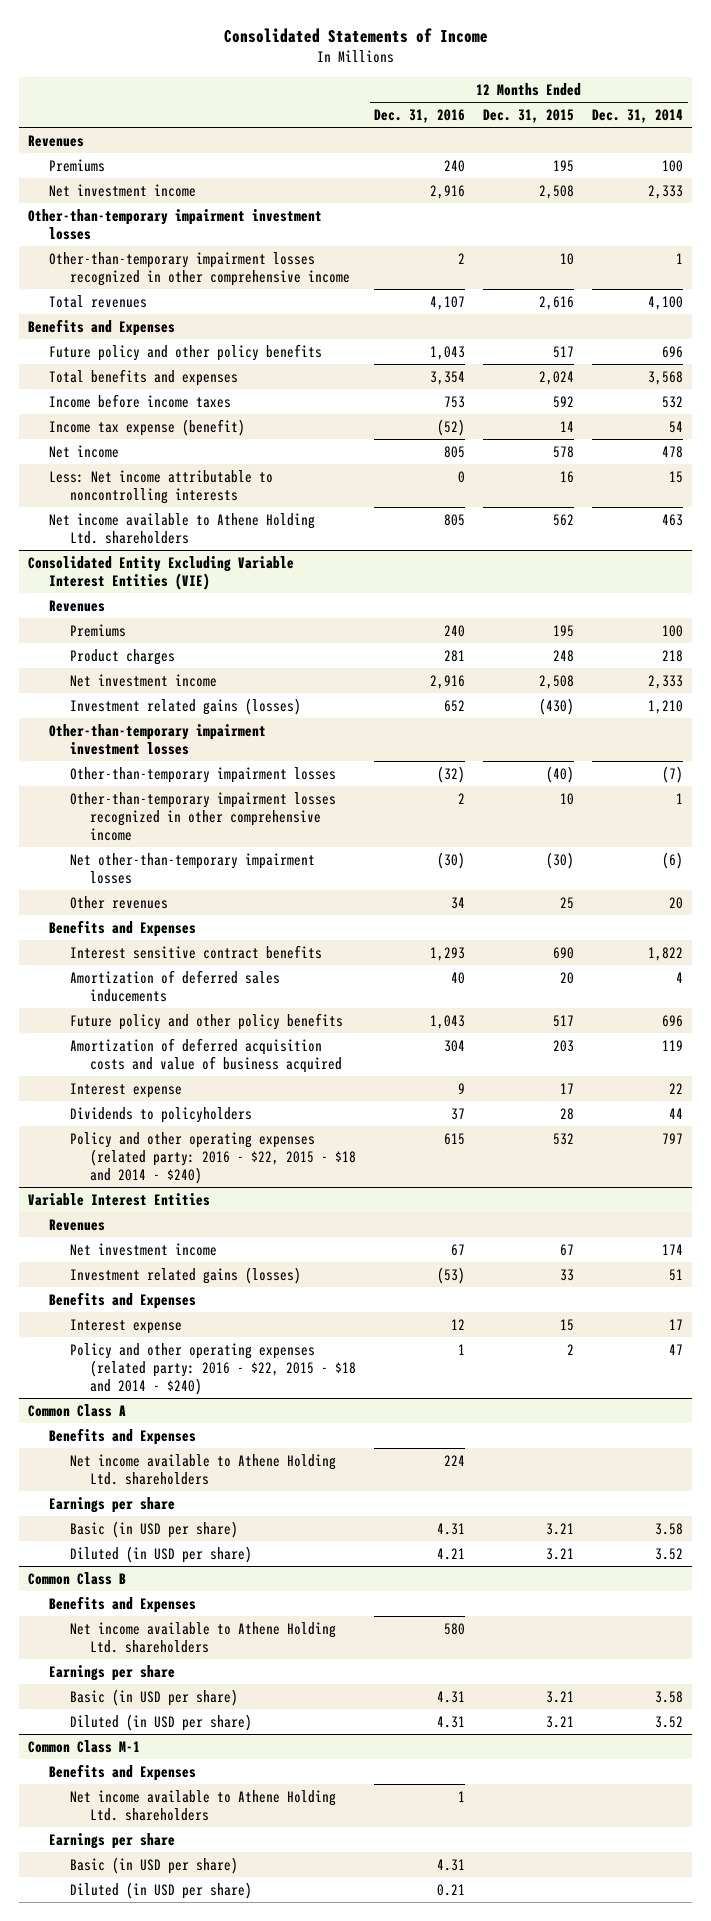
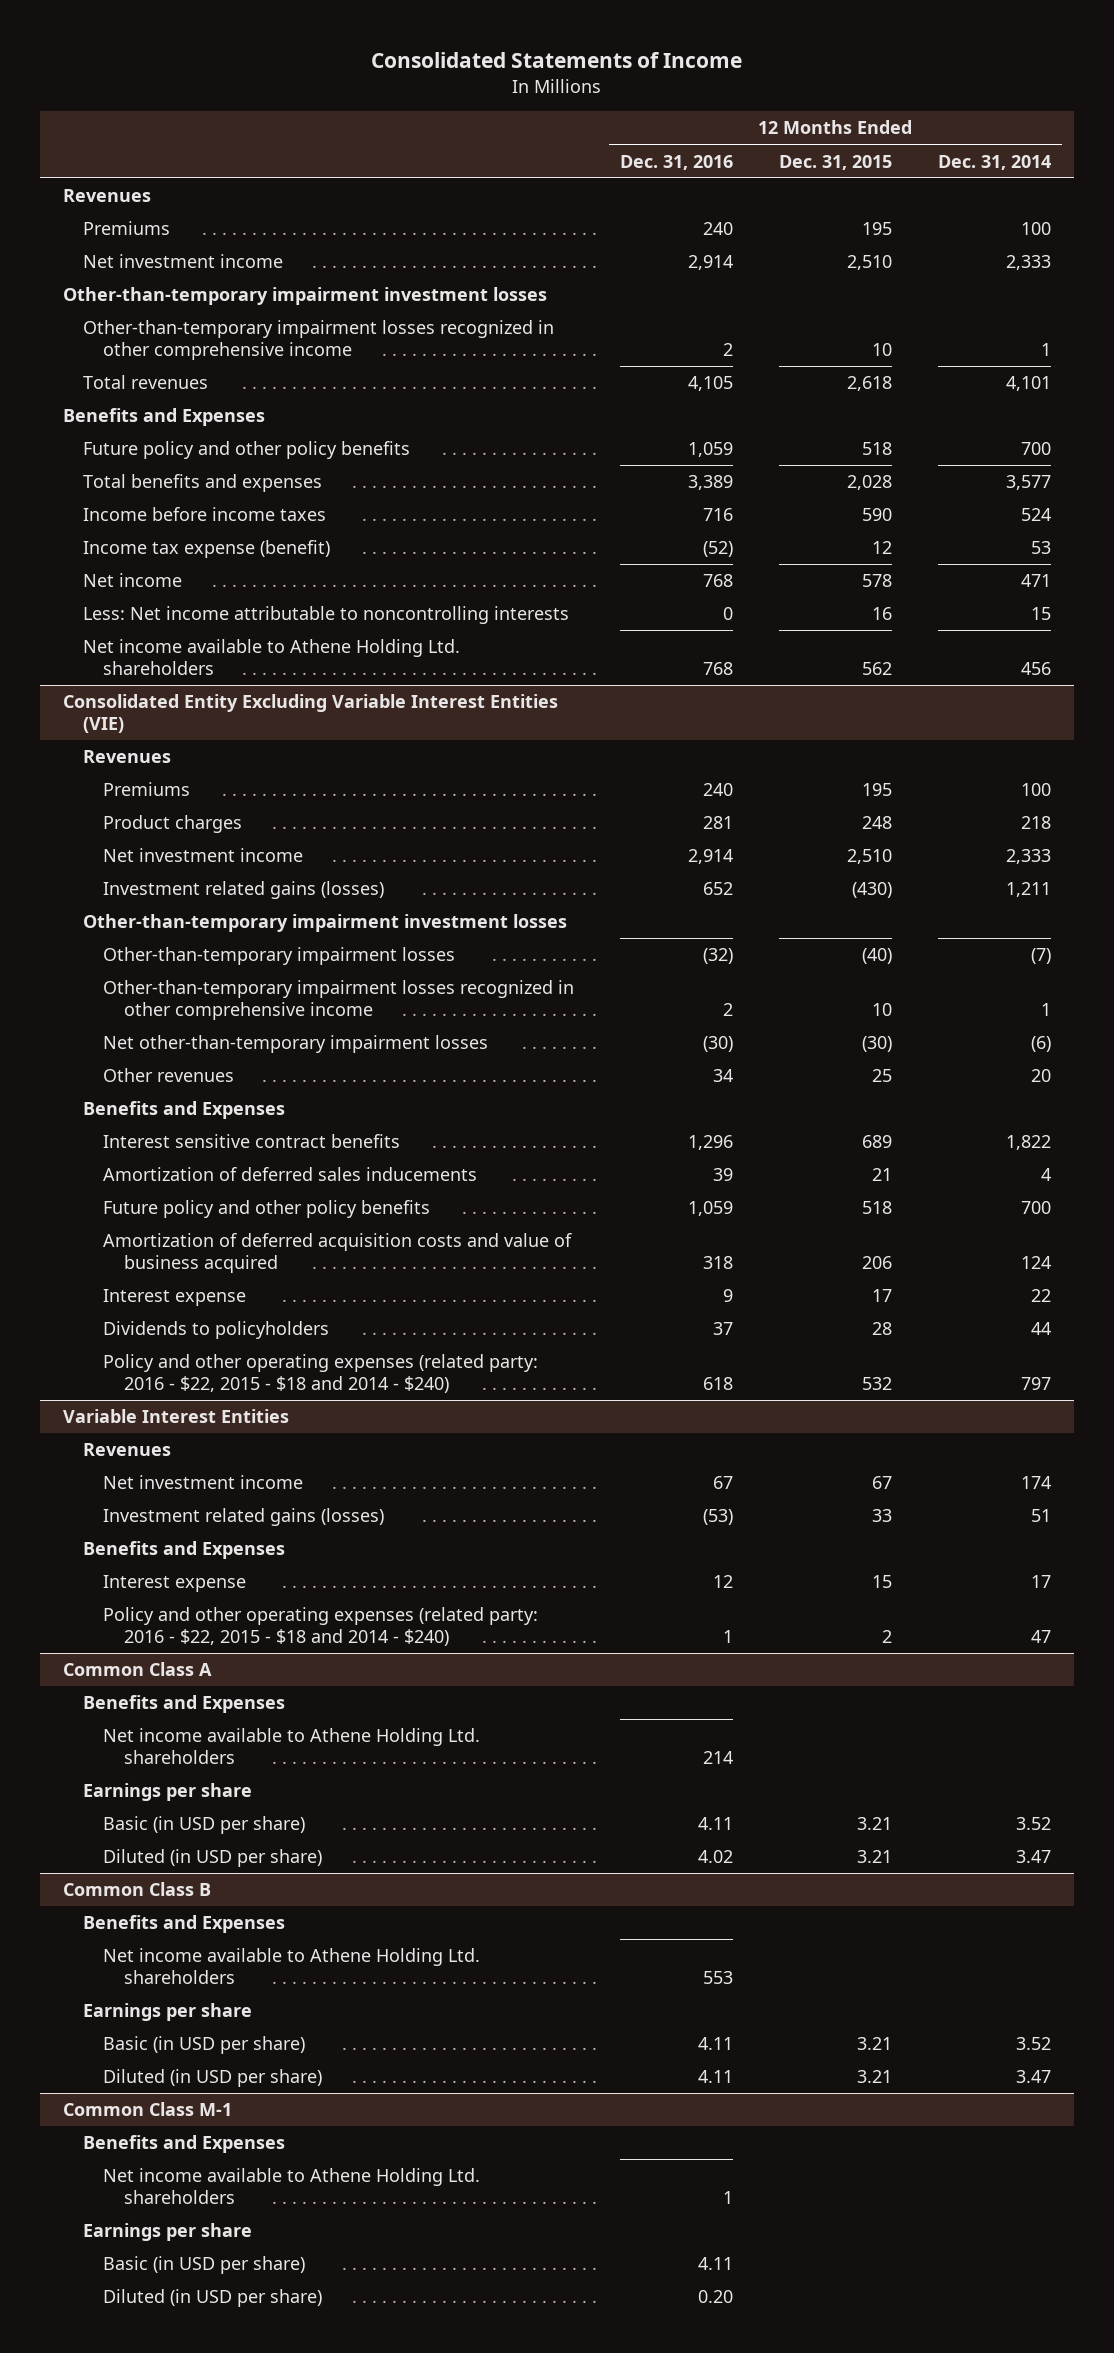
[430,184,466,199] 2,916 -> [688,255,734,271] 2,914
[539,184,575,199] 2,508 -> [846,255,892,271] 2,510
[430,295,466,310] 4,107 -> [688,376,734,392] 4,105
[539,295,575,310] 2,616 -> [846,376,892,392] 2,618
[648,295,684,310] 4,100 -> [1005,376,1051,392] 4,101
[430,345,466,360] 1,043 -> [688,442,734,458] 1,059
[553,345,575,358] 517 -> [861,442,892,456] 518
[662,345,684,358] 696 -> [1020,442,1051,456] 700
[430,370,466,385] 3,354 -> [688,475,734,491] 3,389
[539,370,575,385] 2,024 -> [846,475,892,491] 2,028
[648,370,684,385] 3,568 -> [1005,475,1051,491] 3,577
[444,395,466,408] 753 -> [703,508,734,522] 716
[553,395,575,408] 592 -> [861,508,892,522] 590
[662,395,684,408] 532 -> [1020,508,1051,522] 524
[560,420,575,432] 14 -> [871,541,892,555] 12
[669,420,684,433] 54 -> [1030,541,1051,555] 53
[444,445,466,458] 805 -> [703,574,734,588] 768
[662,445,684,458] 478 -> [1020,574,1051,588] 471
[444,513,466,526] 805 -> [703,662,734,676] 768
[662,513,684,526] 463 -> [1020,662,1051,676] 456
[430,674,466,689] 2,916 -> [688,849,734,865] 2,914
[539,674,575,689] 2,508 -> [846,849,892,865] 2,510
[648,699,684,714] 1,210 -> [1005,882,1051,898] 1,211
[430,946,466,961] 1,293 -> [688,1135,734,1151] 1,296
[553,946,575,959] 690 -> [861,1135,892,1149] 689
[451,971,466,984] 40 -> [713,1168,734,1182] 39
[560,971,575,984] 20 -> [871,1168,892,1182] 21
[430,1014,466,1029] 1,043 -> [688,1201,734,1217] 1,059
[553,1014,575,1027] 517 -> [861,1201,892,1215] 518
[662,1014,684,1027] 696 -> [1020,1201,1051,1215] 700
[444,1039,466,1052] 304 -> [703,1256,734,1270] 318
[553,1039,575,1052] 203 -> [861,1256,892,1270] 206
[662,1039,684,1051] 119 -> [1020,1256,1051,1270] 124
[444,1132,466,1145] 615 -> [703,1377,734,1391] 618
[444,1454,466,1466] 224 -> [703,1751,734,1765] 214
[437,1522,466,1535] 4.31 -> [698,1817,734,1831] 4.11
[655,1522,684,1535] 3.58 -> [1015,1817,1051,1831] 3.52
[437,1547,466,1560] 4.21 -> [698,1850,734,1864] 4.02
[655,1547,684,1560] 3.52 -> [1015,1850,1051,1864] 3.47
[444,1622,466,1635] 580 -> [703,1971,734,1985] 553
[437,1690,466,1703] 4.31 -> [698,2037,734,2051] 4.11
[655,1690,684,1703] 3.58 -> [1015,2037,1051,2051] 3.52
[437,1715,466,1728] 4.31 -> [698,2070,734,2084] 4.11
[655,1715,684,1728] 3.52 -> [1015,2070,1051,2084] 3.47
[437,1858,466,1871] 4.31 -> [698,2257,734,2271] 4.11
[437,1883,466,1896] 0.21 -> [698,2290,734,2304] 0.20

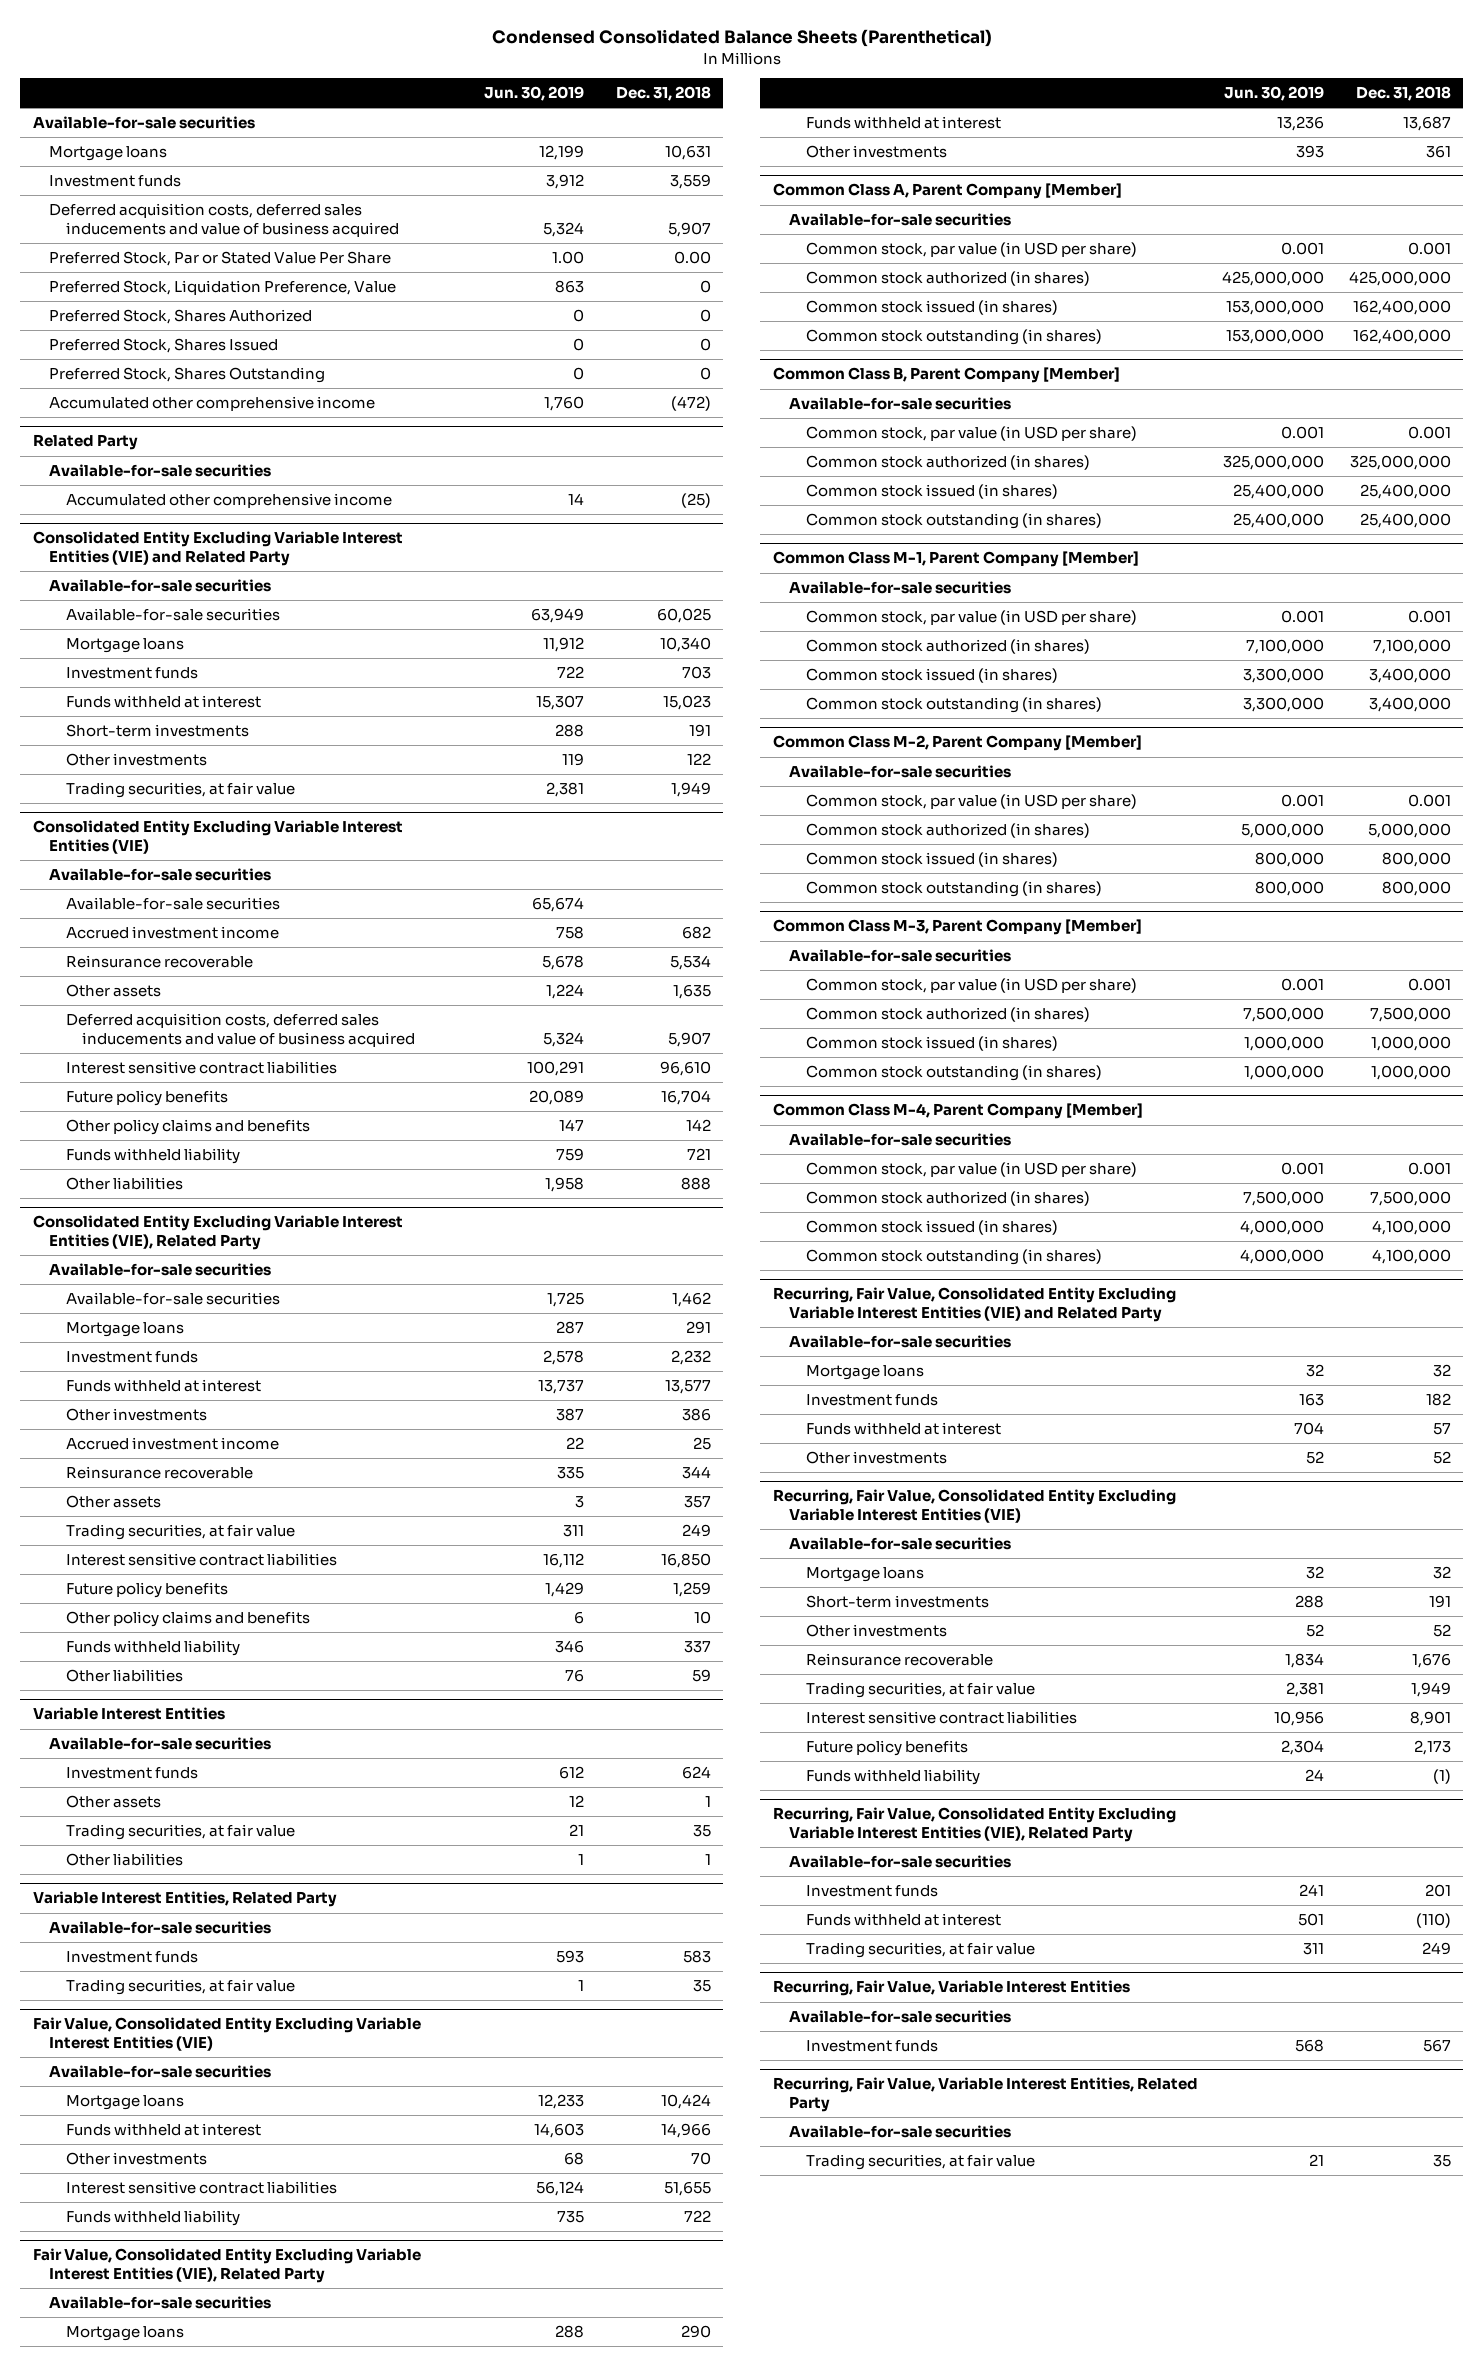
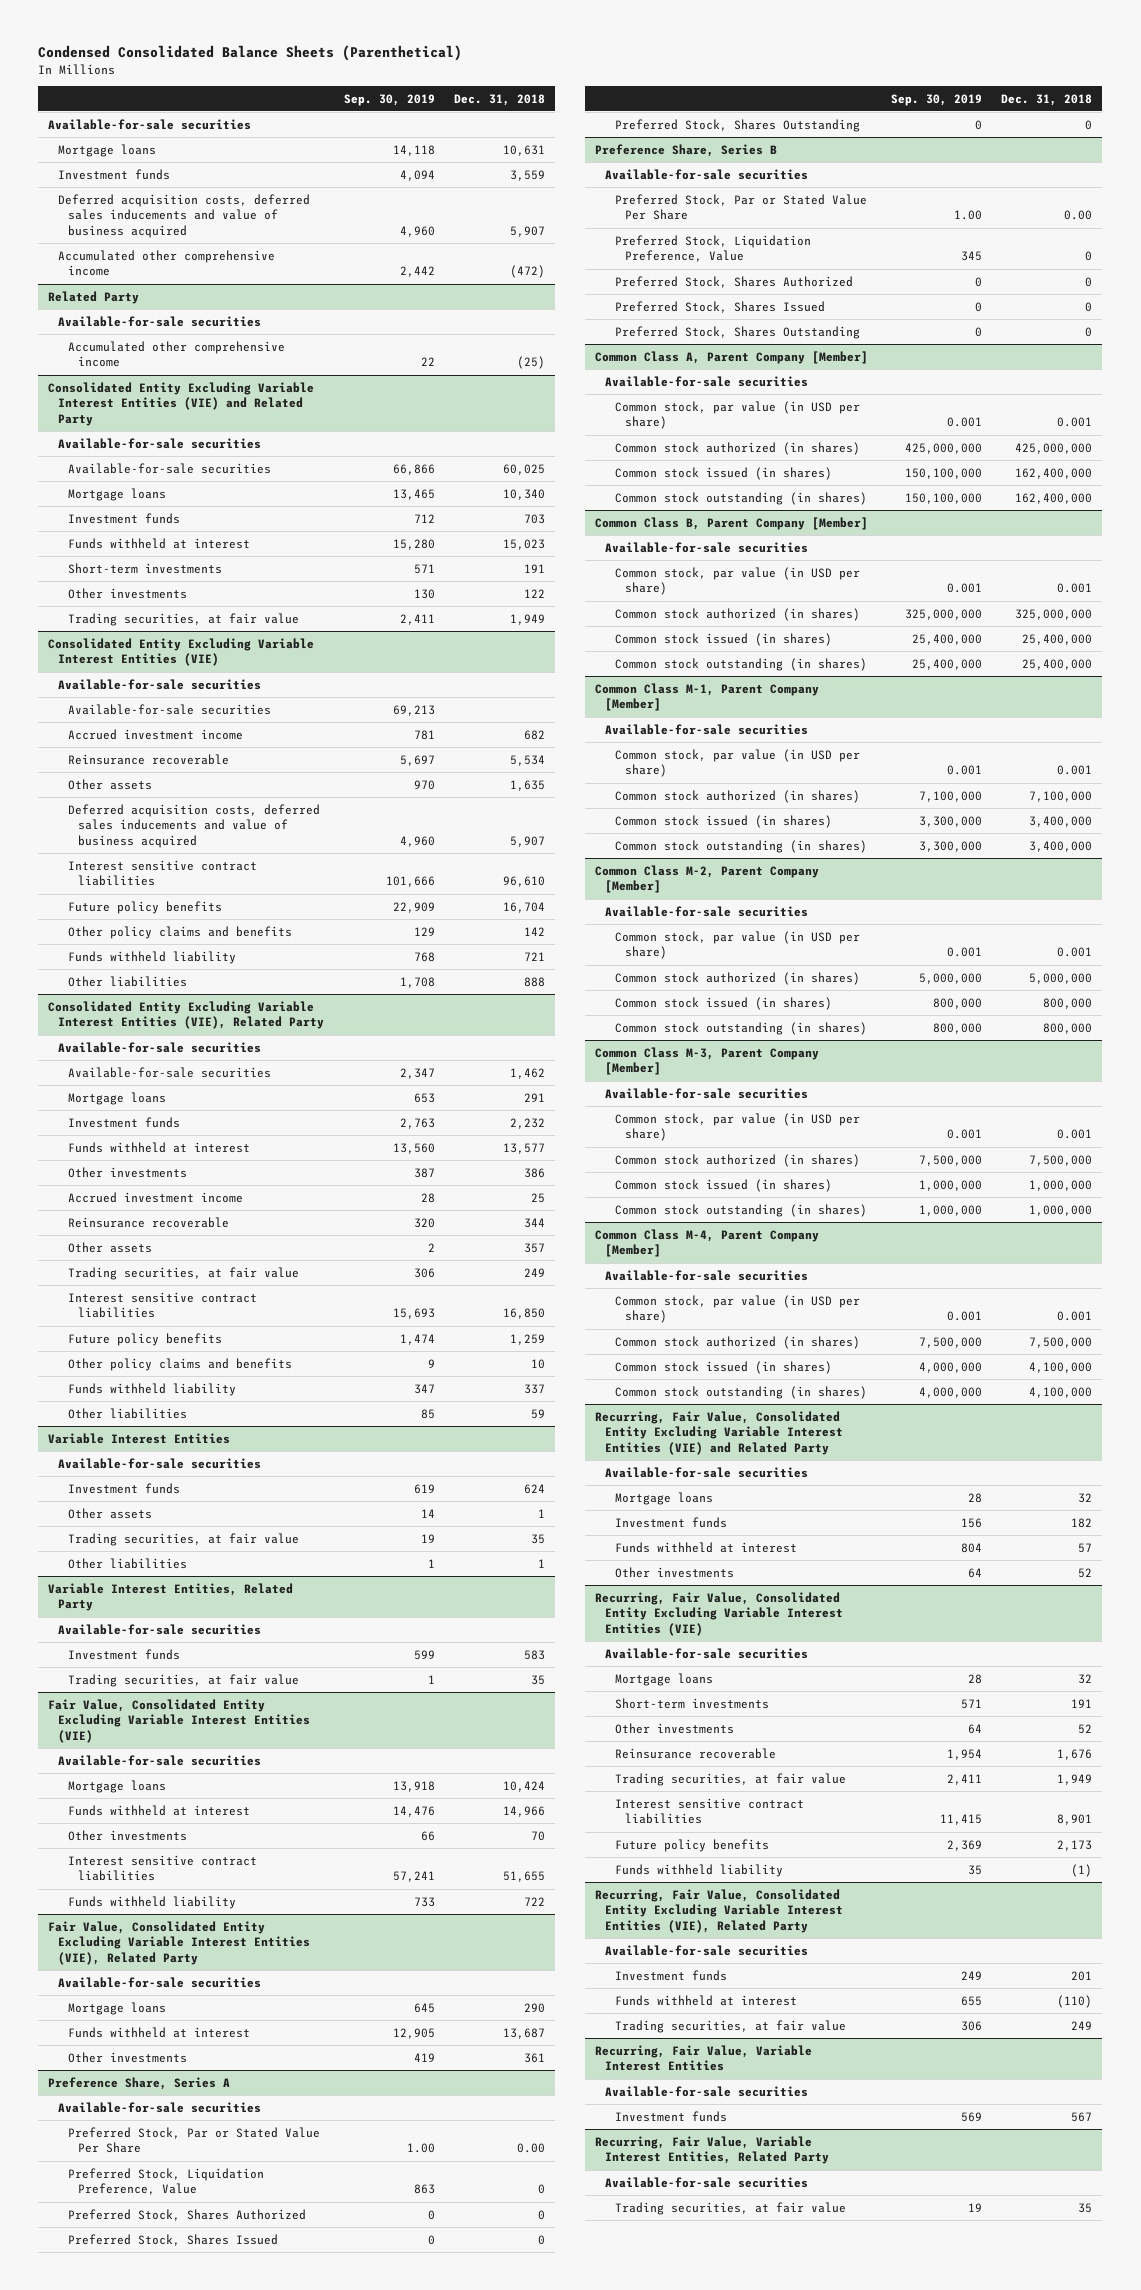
[484,86,585,102] Jun. 30, 2019 -> none
none -> [343,93,435,106] Sep. 30, 2019
[49,250,392,266] Preferred Stock, Par or Stated Value Per Share -> none
[49,279,397,295] Preferred Stock, Liquidation Preference, Value -> none
[49,308,313,324] Preferred Stock, Shares Authorized -> none
[49,337,279,353] Preferred Stock, Shares Issued -> none
[49,366,326,383] Preferred Stock, Shares Outstanding -> none
none -> [48,2076,231,2090] Preference Share, Series A
none -> [58,2101,262,2113] Available-for-sale securities
none -> [68,2126,321,2154] Preferred Stock, Par or Stated Value Per Share
none -> [68,2167,265,2196] Preferred Stock, Liquidation Preference, Value
none -> [68,2208,307,2221] Preferred Stock, Shares Authorized
none -> [68,2233,279,2246] Preferred Stock, Shares Issued
none -> [615,118,861,132] Preferred Stock, Shares Outstanding
none -> [595,143,778,157] Preference Share, Series B
none -> [605,168,809,180] Available-for-sale securities
none -> [615,193,868,221] Preferred Stock, Par or Stated Value Per Share
none -> [615,234,812,263] Preferred Stock, Liquidation Preference, Value
none -> [615,275,854,288] Preferred Stock, Shares Authorized
none -> [615,300,826,313] Preferred Stock, Shares Issued
none -> [615,325,861,339] Preferred Stock, Shares Outstanding

